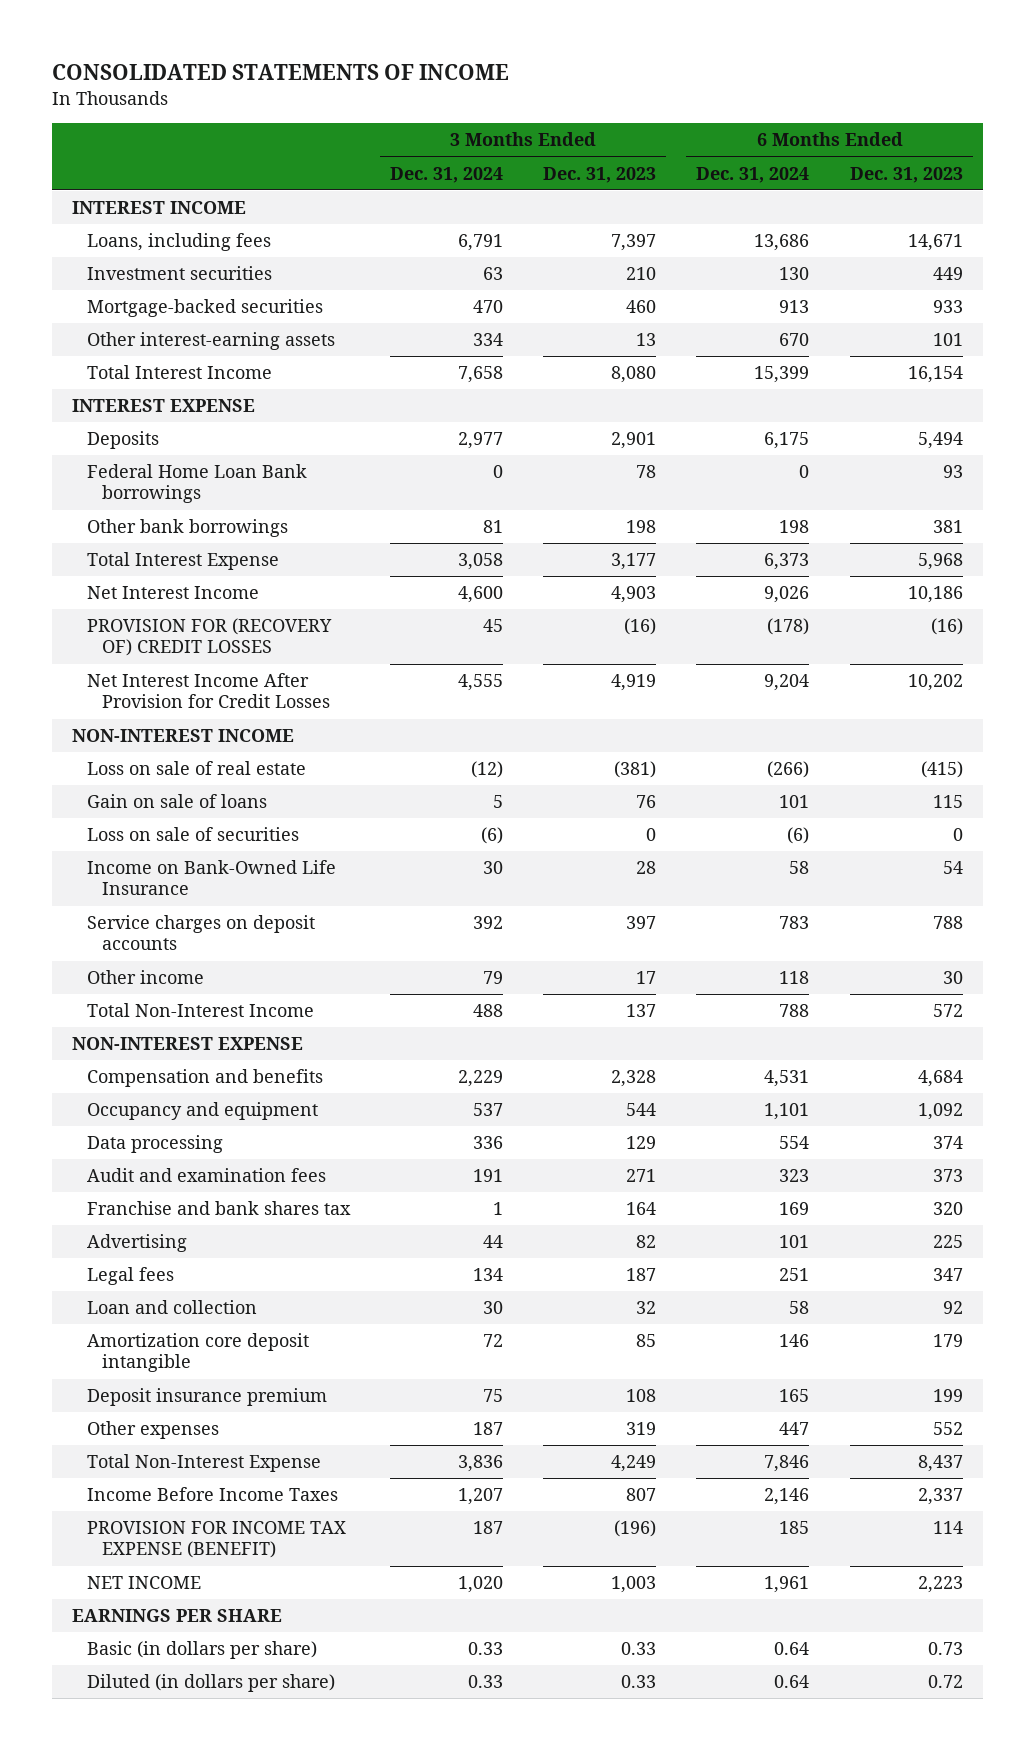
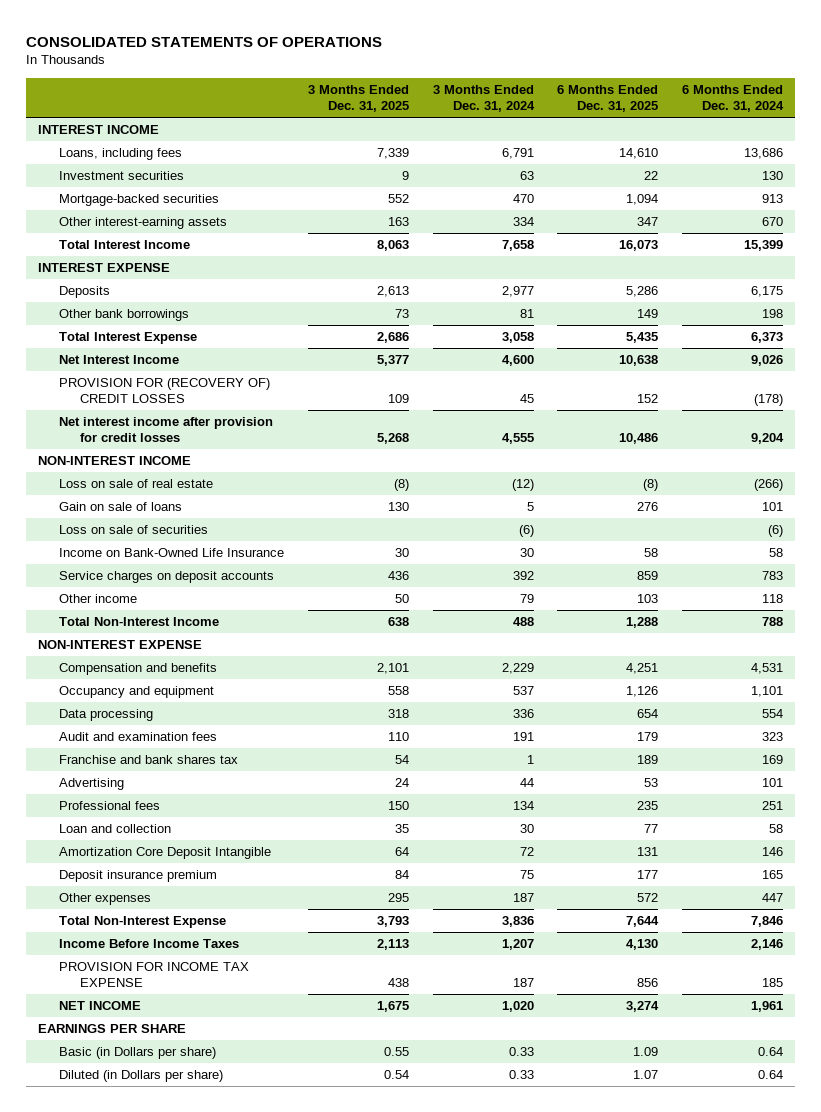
[51,64,509,81] CONSOLIDATED STATEMENTS OF INCOME -> [26,36,383,47] CONSOLIDATED STATEMENTS OF OPERATIONS
[543,166,657,183] Dec. 31, 2023 -> none
[849,166,963,183] Dec. 31, 2023 -> none
none -> [307,84,409,113] 3 Months Ended Dec. 31, 2025
none -> [557,84,659,113] 6 Months Ended Dec. 31, 2025
[86,464,307,504] Federal Home Loan Bank borrowings -> none
[86,673,330,709] Net Interest Income After Provision for Credit Losses -> [59,416,274,443] Net interest income after provision for credit losses
[86,1267,174,1286] Legal fees -> [59,800,161,810] Professional fees
[86,1333,309,1373] Amortization core deposit intangible -> [59,846,272,859] Amortization Core Deposit Intangible
[86,1521,346,1559] PROVISION FOR INCOME TAX EXPENSE (BENEFIT) -> [59,961,250,988] PROVISION FOR INCOME TAX EXPENSE
[86,1641,317,1660] Basic (in dollars per share) -> [59,1046,217,1059] Basic (in Dollars per share)
[86,1674,335,1693] Diluted (in dollars per share) -> [59,1069,224,1082] Diluted (in Dollars per share)

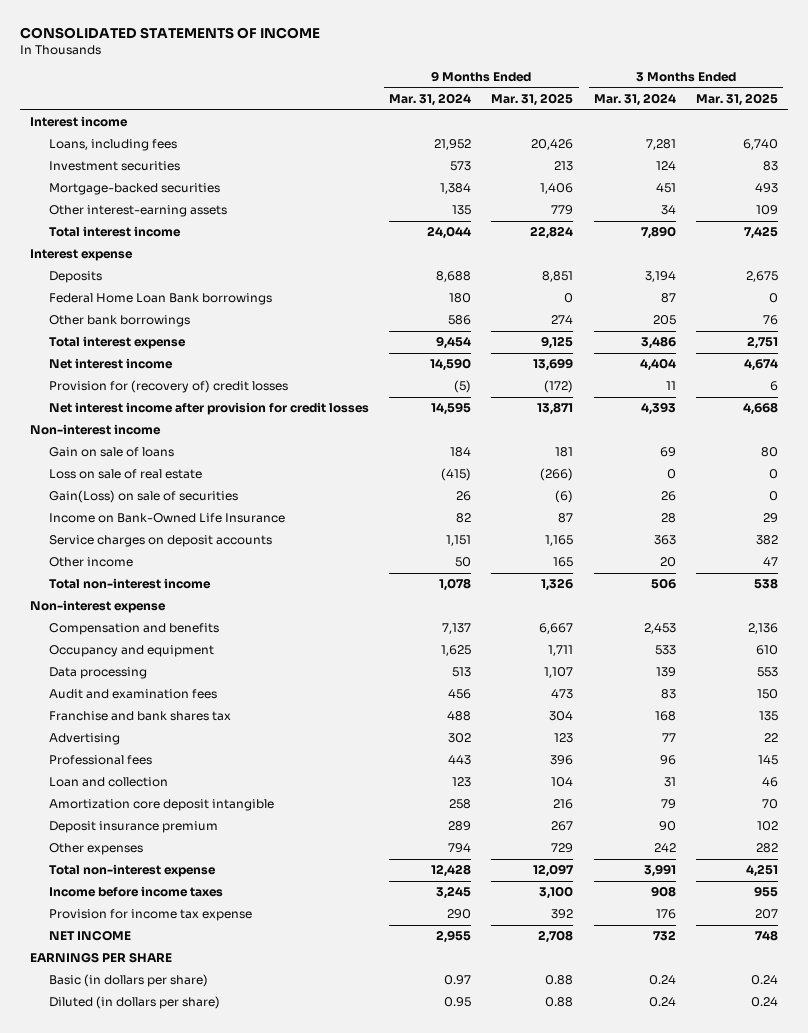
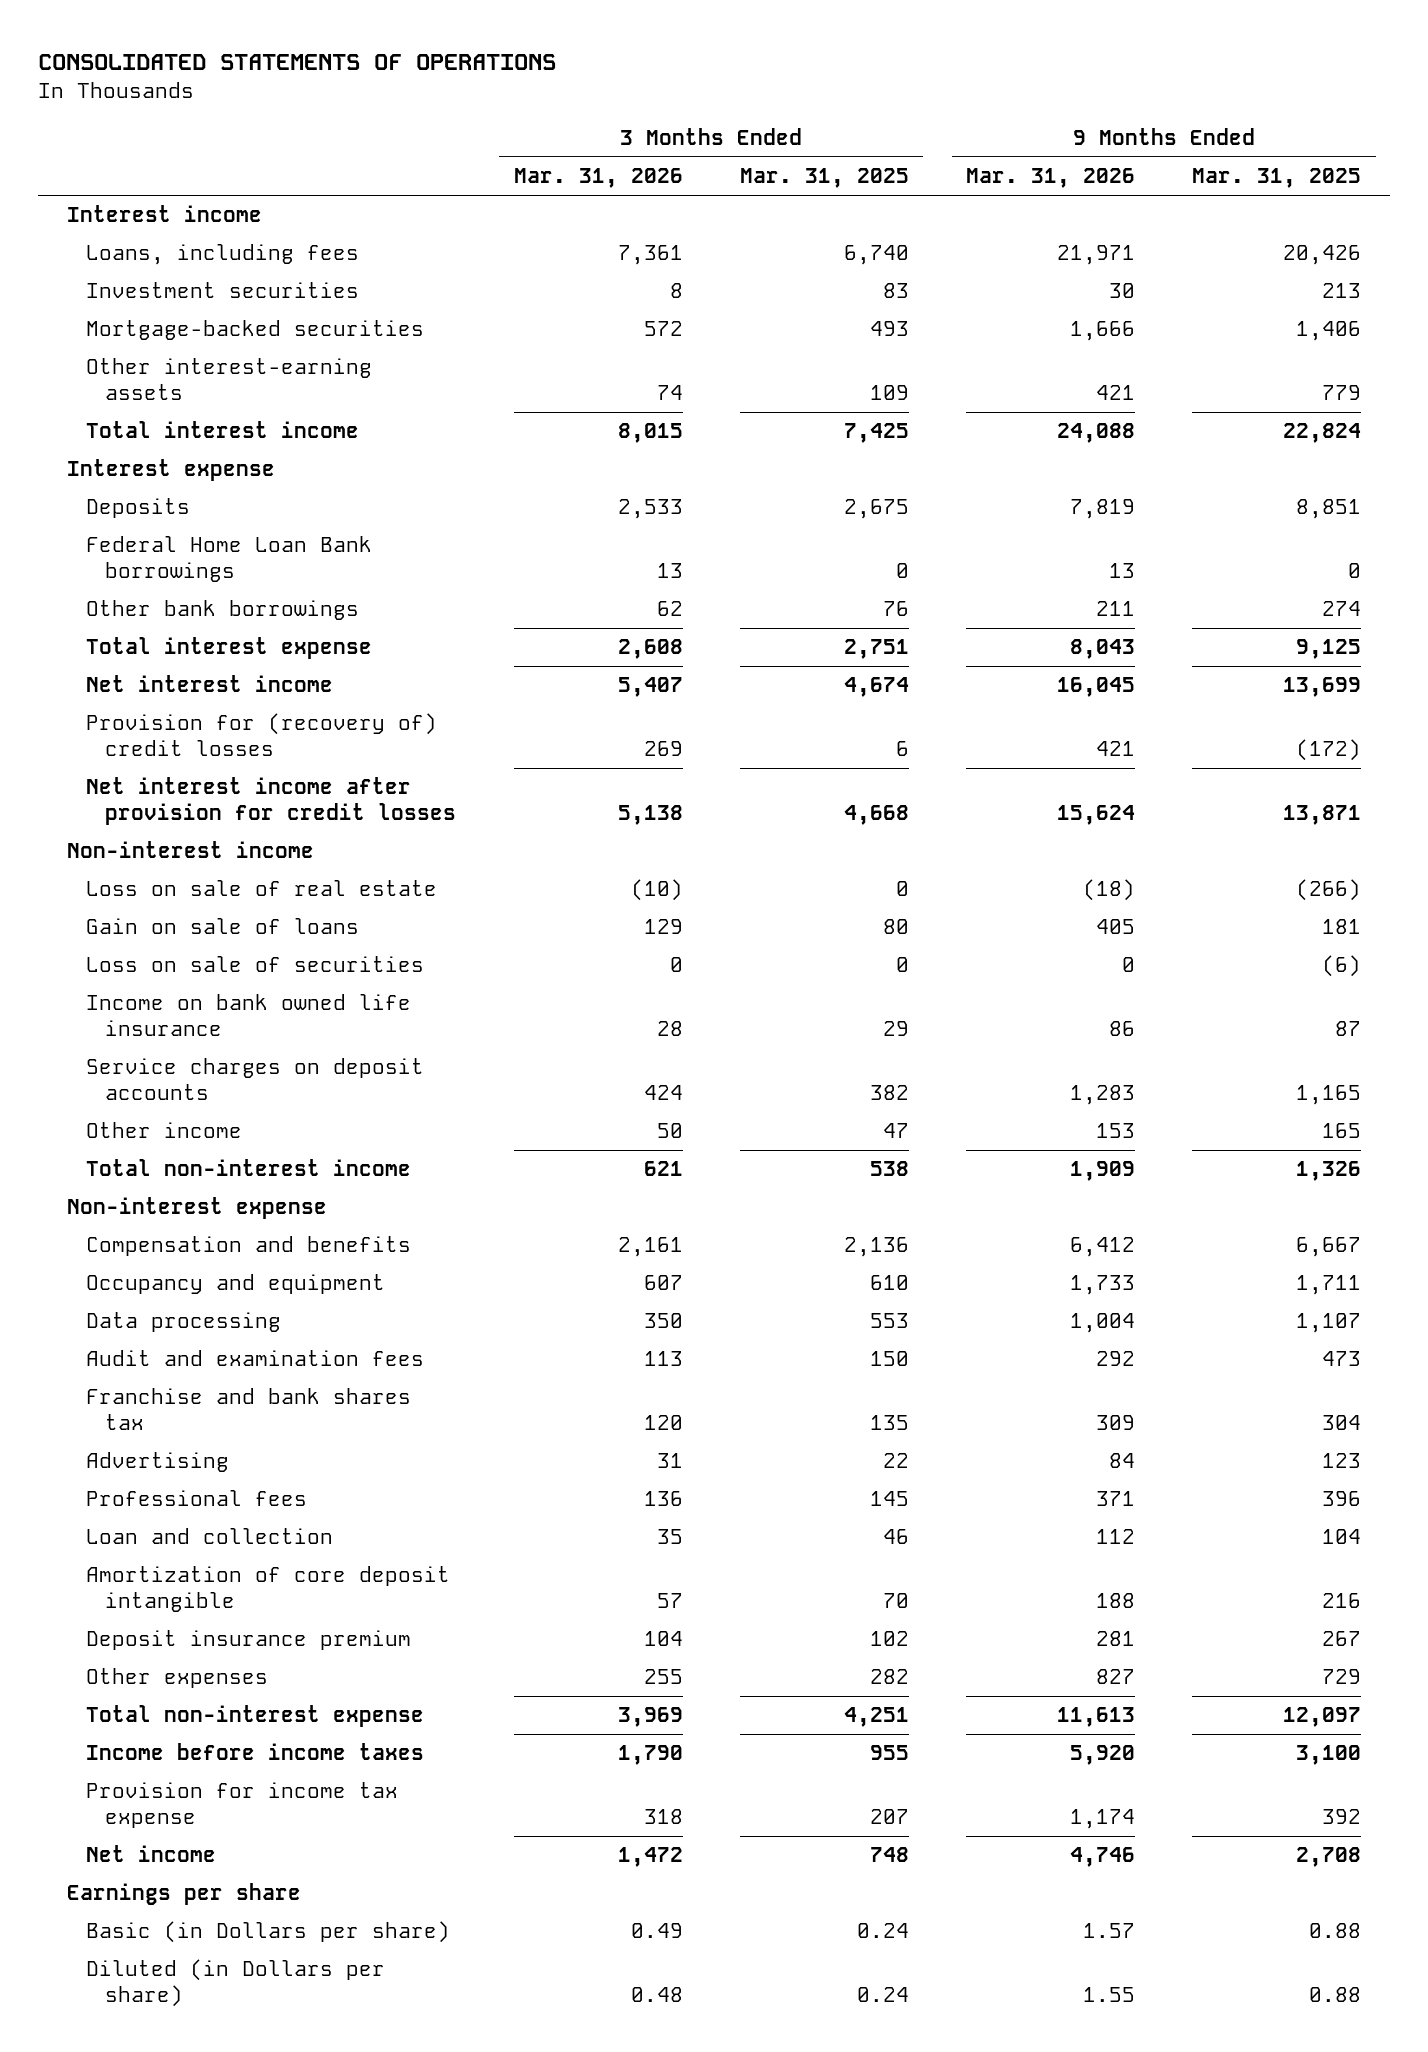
[19,27,320,40] CONSOLIDATED STATEMENTS OF INCOME -> [38,54,557,71] CONSOLIDATED STATEMENTS OF OPERATIONS
[389,93,472,107] Mar. 31, 2024 -> none
[593,93,676,107] Mar. 31, 2024 -> none
none -> [513,168,683,189] Mar. 31, 2026
none -> [966,168,1136,189] Mar. 31, 2026
[48,447,174,458] Gain on sale of loans -> [86,918,360,935] Gain on sale of loans
[48,490,238,504] Gain(Loss) on sale of securities -> [86,956,425,973] Loss on sale of securities
[48,513,285,524] Income on Bank-Owned Life Insurance -> [86,994,412,1036] Income on bank owned life insurance
[48,799,274,812] Amortization core deposit intangible -> [86,1566,451,1612] Amortization of core deposit intangible
[48,930,131,942] NET INCOME -> [86,1845,217,1863] Net income
[30,952,173,964] EARNINGS PER SHARE -> [66,1883,301,1906] Earnings per share
[48,974,208,988] Basic (in dollars per share) -> [86,1921,451,1944] Basic (in Dollars per share)
[48,996,220,1010] Diluted (in dollars per share) -> [86,1959,386,2007] Diluted (in Dollars per share)

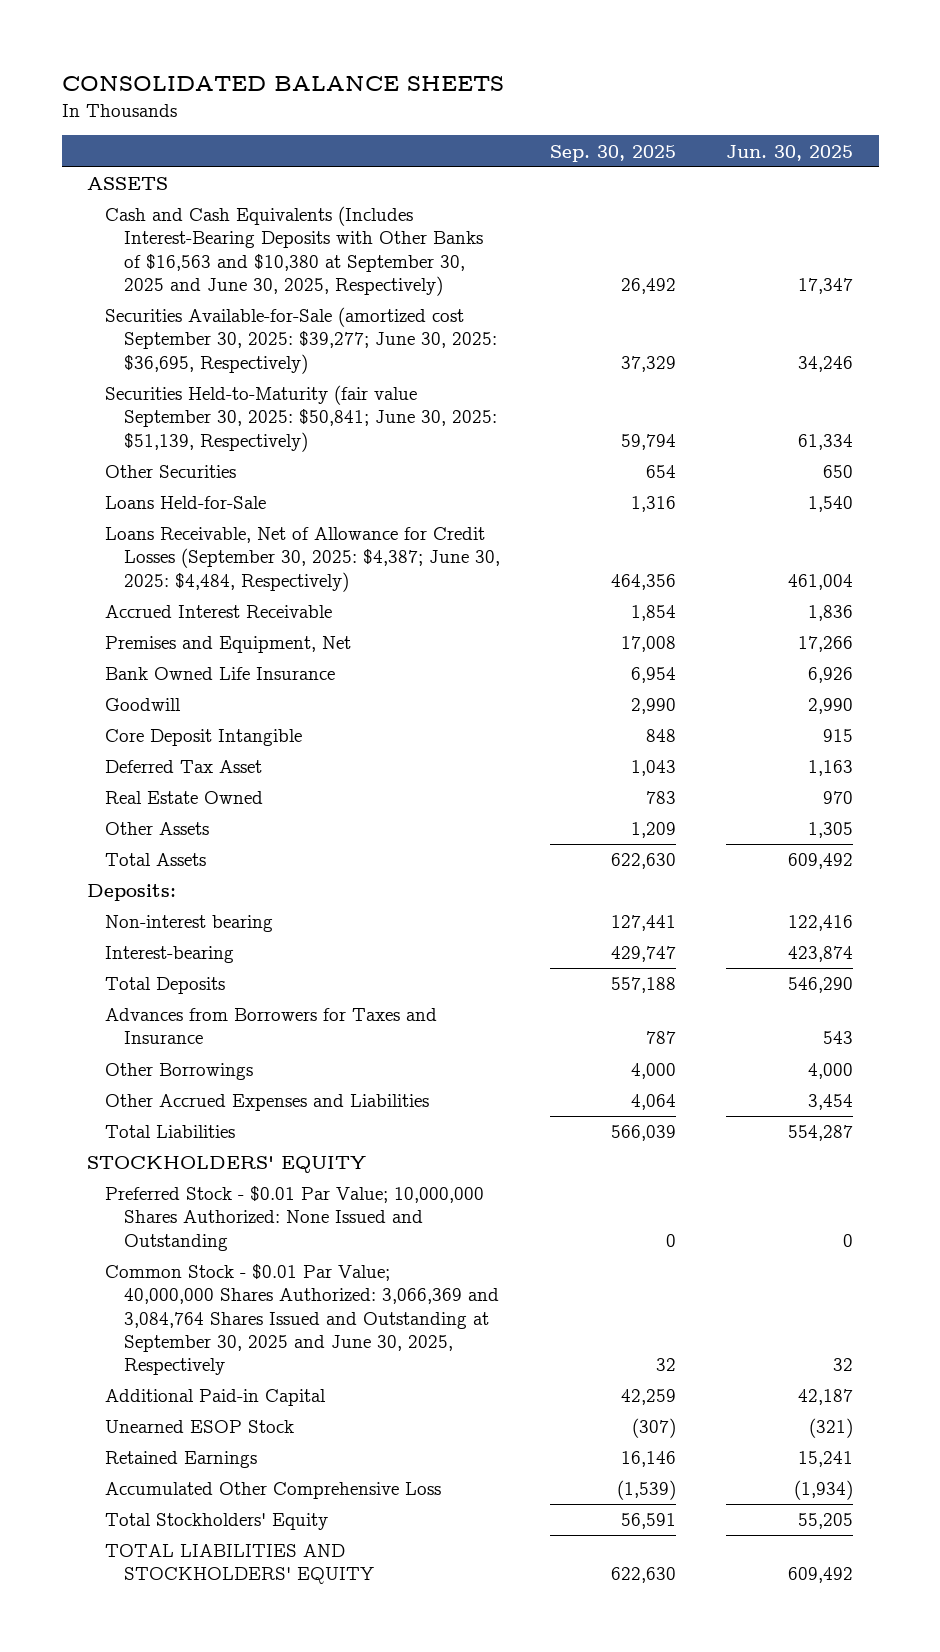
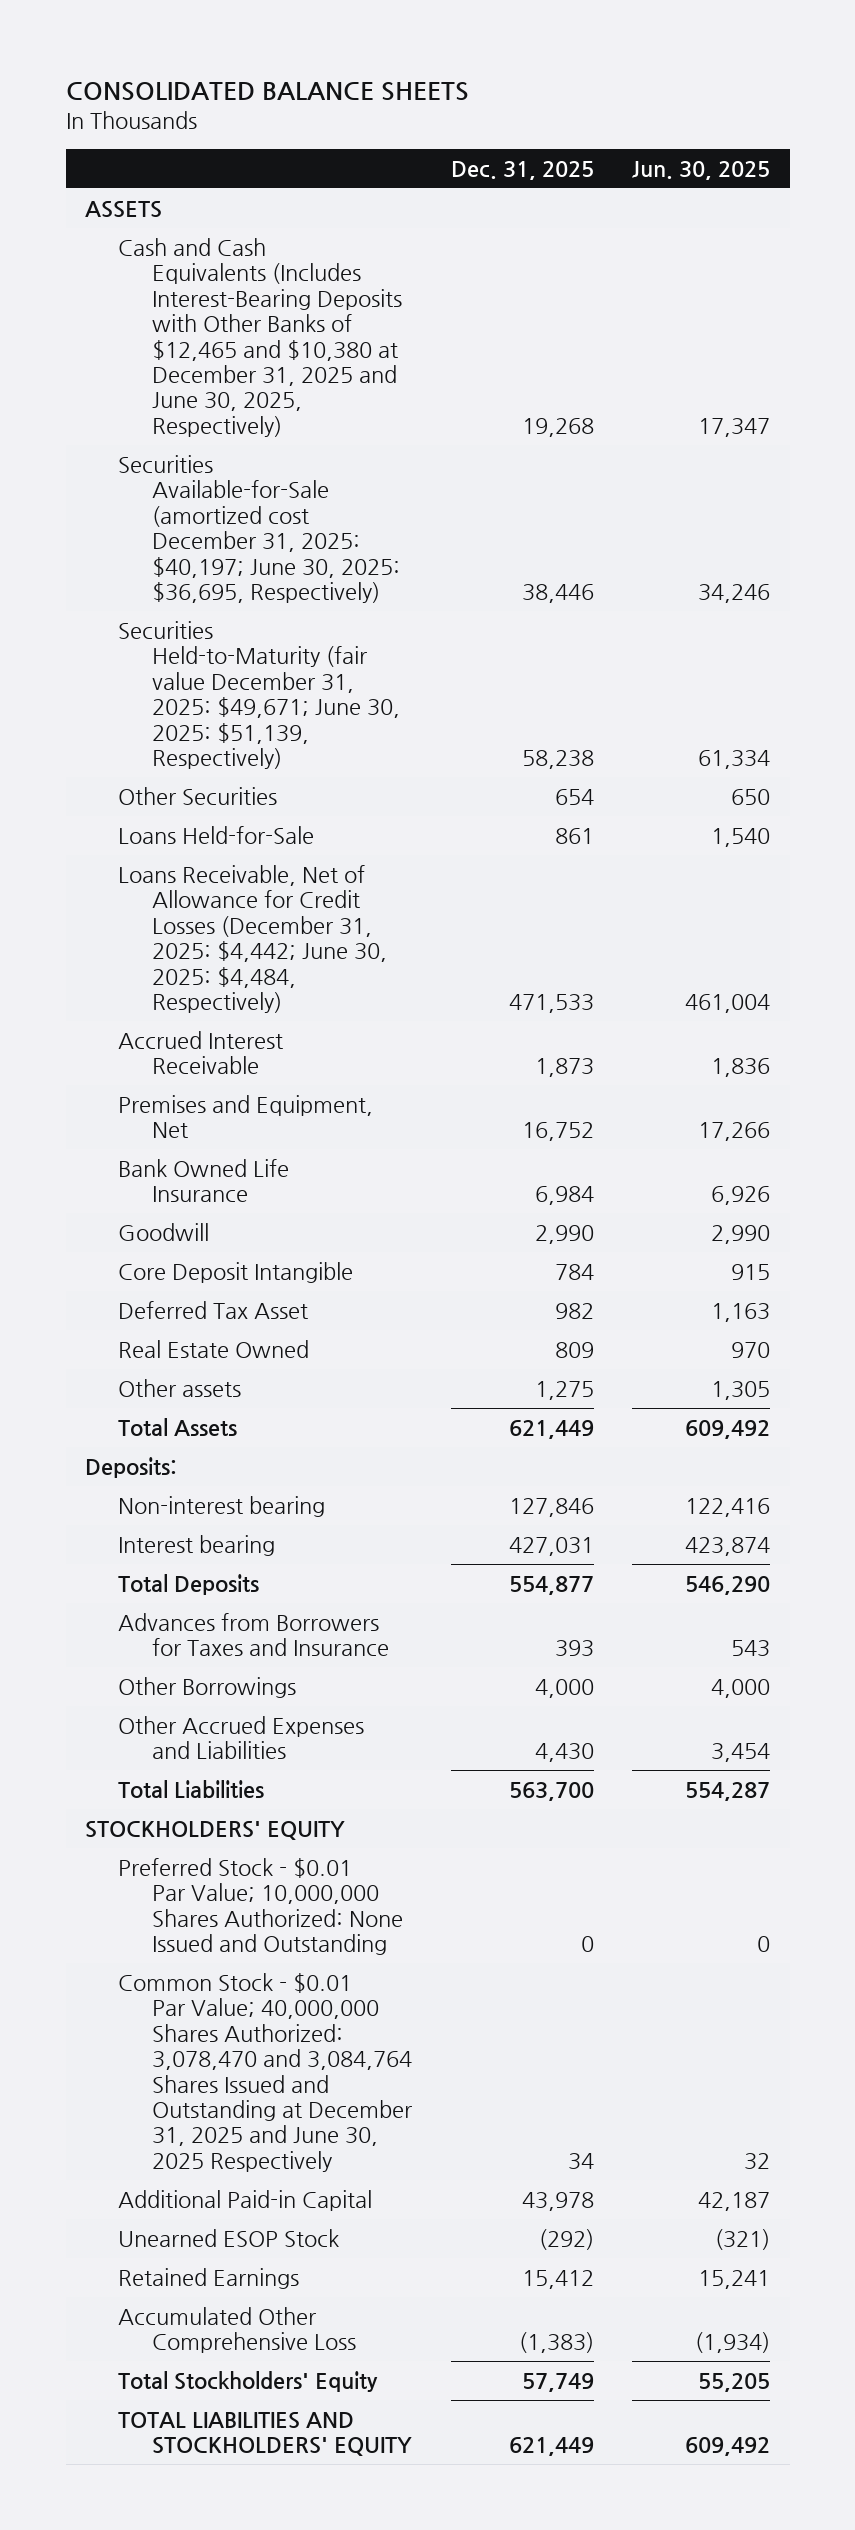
[549,144,676,162] Sep. 30, 2025 -> none
none -> [450,160,594,180] Dec. 31, 2025
[105,206,483,297] Cash and Cash Equivalents (Includes Interest-Bearing Deposits with Other Banks of $16,563 and $10,380 at September 30, 2025 and June 30, 2025, Respectively) -> [118,237,402,437] Cash and Cash Equivalents (Includes Interest-Bearing Deposits with Other Banks of $12,465 and $10,380 at December 31, 2025 and June 30, 2025, Respectively)
[105,307,497,374] Securities Available-for-Sale (amortized cost September 30, 2025: $39,277; June 30, 2025: $36,695, Respectively) -> [118,454,400,604] Securities Available-for-Sale (amortized cost December 31, 2025: $40,197; June 30, 2025: $36,695, Respectively)
[105,385,497,452] Securities Held-to-Maturity (fair value September 30, 2025: $50,841; June 30, 2025: $51,139, Respectively) -> [118,620,400,770] Securities Held-to-Maturity (fair value December 31, 2025: $49,671; June 30, 2025: $51,139, Respectively)
[105,527,500,592] Loans Receivable, Net of Allowance for Credit Losses (September 30, 2025: $4,387; June 30, 2025: $4,484, Respectively) -> [118,864,387,1014] Loans Receivable, Net of Allowance for Credit Losses (December 31, 2025: $4,442; June 30, 2025: $4,484, Respectively)
[105,822,210,836] Other Assets -> [118,1378,242,1397] Other assets
[105,946,235,964] Interest-bearing -> [118,1534,276,1556] Interest bearing
[105,1264,499,1376] Common Stock - $0.01 Par Value; 40,000,000 Shares Authorized: 3,066,369 and 3,084,764 Shares Issued and Outstanding at September 30, 2025 and June 30, 2025, Respectively -> [118,1972,412,2172] Common Stock - $0.01 Par Value; 40,000,000 Shares Authorized: 3,078,470 and 3,084,764 Shares Issued and Outstanding at December 31, 2025 and June 30, 2025 Respectively

